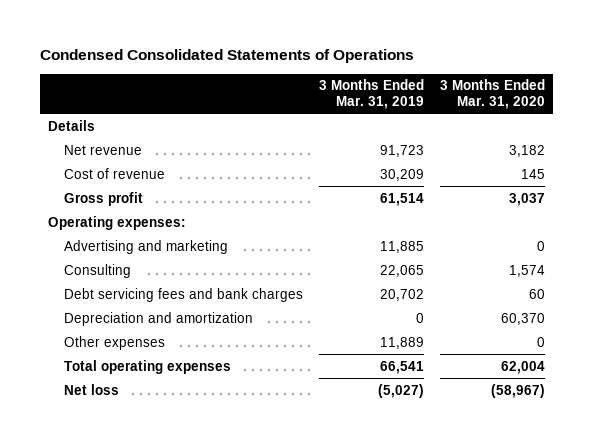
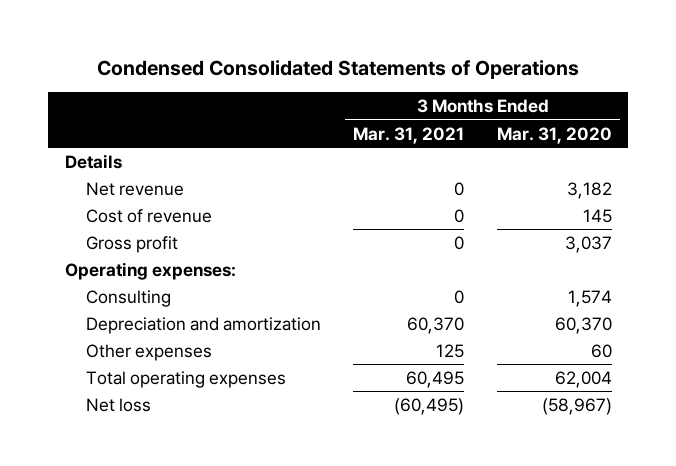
[318,79,424,109] 3 Months Ended Mar. 31, 2019 -> none
none -> [353,126,465,144] Mar. 31, 2021
[63,239,228,254] Advertising and marketing -> none
[63,287,303,302] Debt servicing fees and bank charges -> none
[536,336,545,347] 0 -> [590,343,612,358] 60

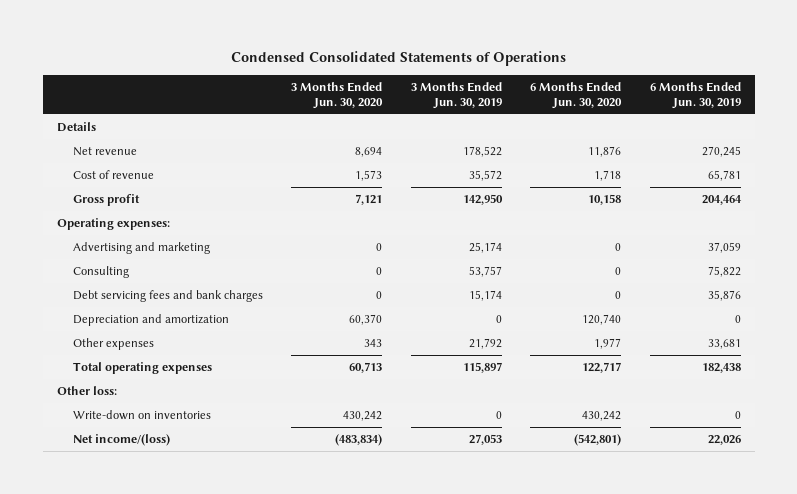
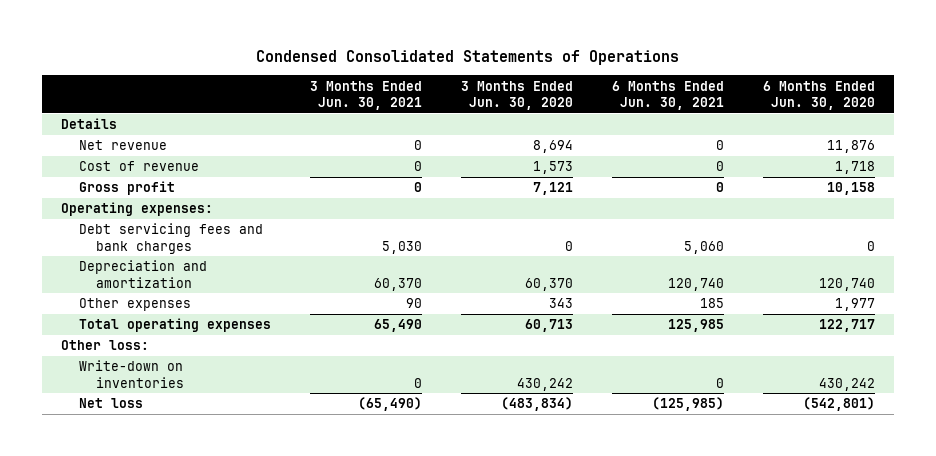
[410,81,502,110] 3 Months Ended Jun. 30, 2019 -> none
[649,81,741,110] 6 Months Ended Jun. 30, 2019 -> none
none -> [309,80,422,111] 3 Months Ended Jun. 30, 2021
none -> [611,80,724,111] 6 Months Ended Jun. 30, 2021
[72,241,210,254] Advertising and marketing -> none
[72,265,129,278] Consulting -> none
[72,433,170,446] Net income/(loss) -> [78,398,143,409] Net loss

